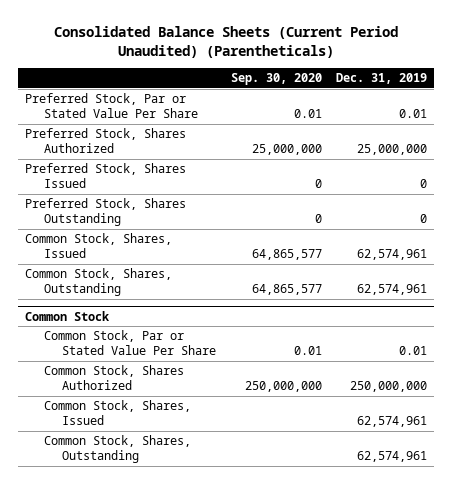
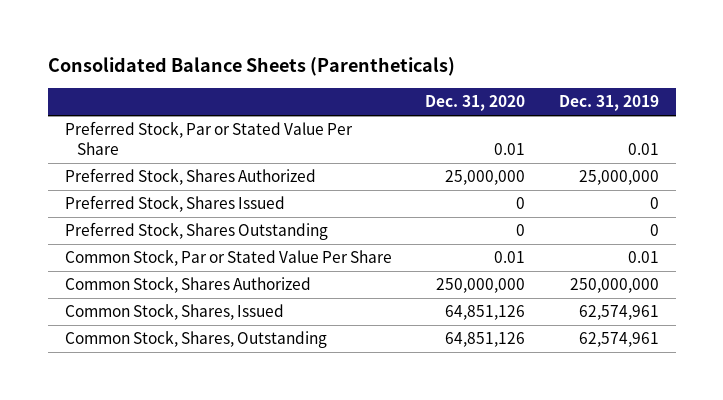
[53,25,398,58] Consolidated Balance Sheets (Current Period Unaudited) (Parentheticals) -> [47,57,455,77] Consolidated Balance Sheets (Parentheticals)
[230,73,322,86] Sep. 30, 2020 -> none
none -> [425,95,526,112] Dec. 31, 2020
[24,233,172,259] Common Stock, Shares, Issued -> none
[24,268,172,297] Common Stock, Shares, Outstanding -> none
[24,310,110,321] Common Stock -> none

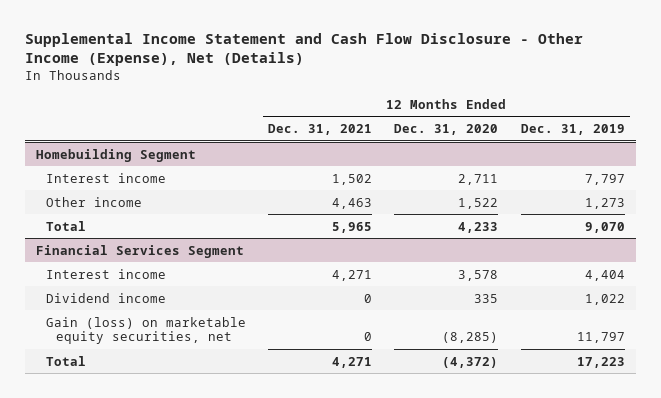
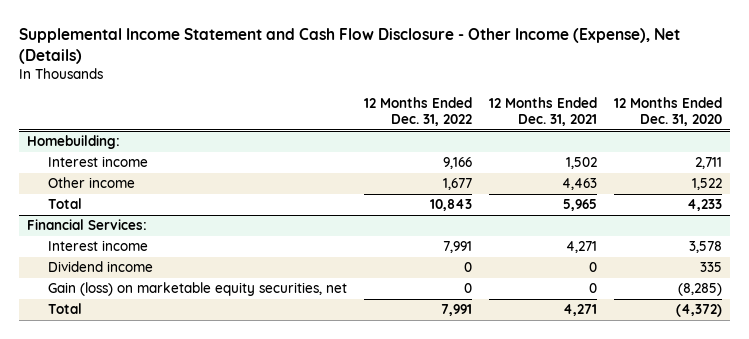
[520,124,625,136] Dec. 31, 2019 -> none
none -> [363,96,472,127] 12 Months Ended Dec. 31, 2022
[35,148,196,162] Homebuilding Segment -> [27,135,121,150] Homebuilding:
[35,244,244,258] Financial Services Segment -> [27,219,148,231] Financial Services:

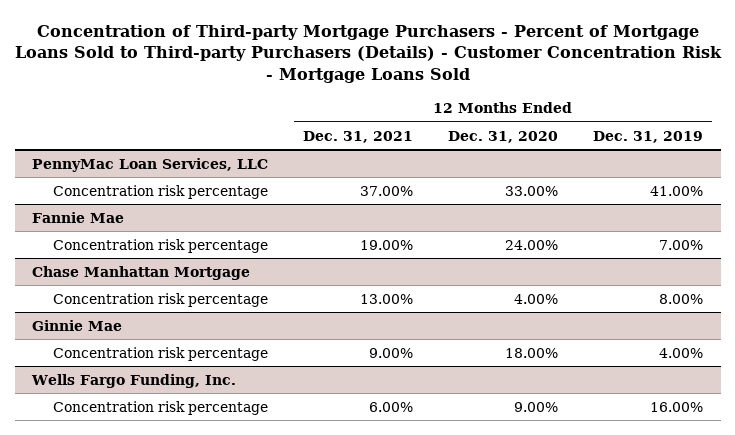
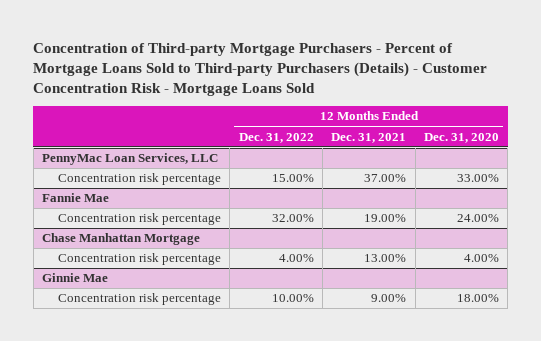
[593,130,704,143] Dec. 31, 2019 -> none
none -> [238,132,314,143] Dec. 31, 2022
[31,373,237,388] Wells Fargo Funding, Inc. -> none
[52,400,268,415] Concentration risk percentage -> none

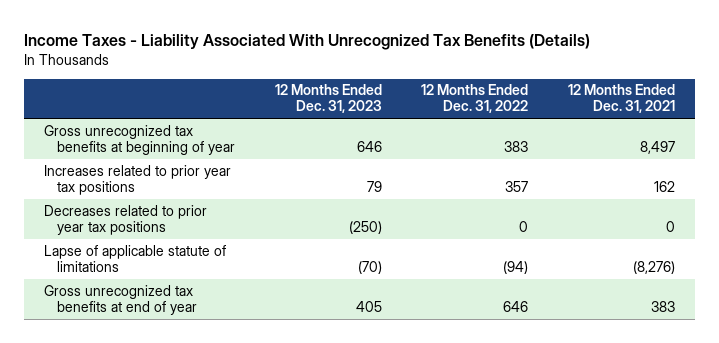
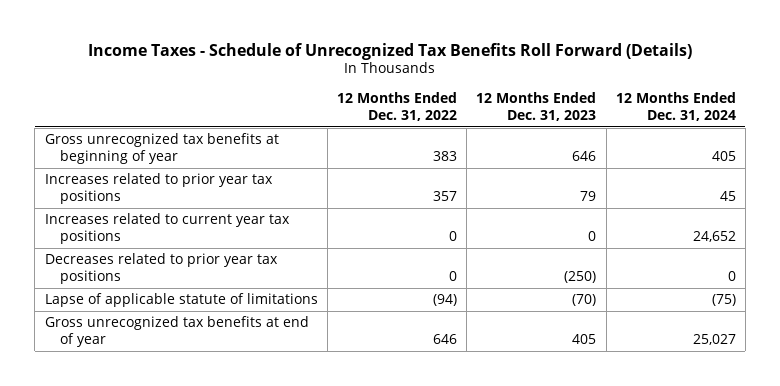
[24,33,591,50] Income Taxes - Liability Associated With Unrecognized Tax Benefits (Details) -> [88,42,693,60] Income Taxes - Schedule of Unrecognized Tax Benefits Roll Forward (Details)
[567,84,675,114] 12 Months Ended Dec. 31, 2021 -> none
none -> [615,91,736,121] 12 Months Ended Dec. 31, 2024
none -> [44,213,290,245] Increases related to current year tax positions

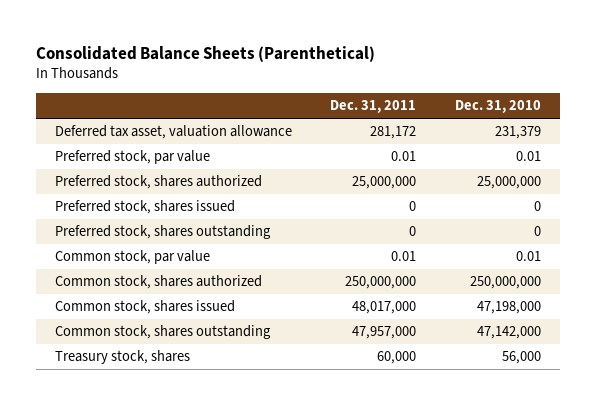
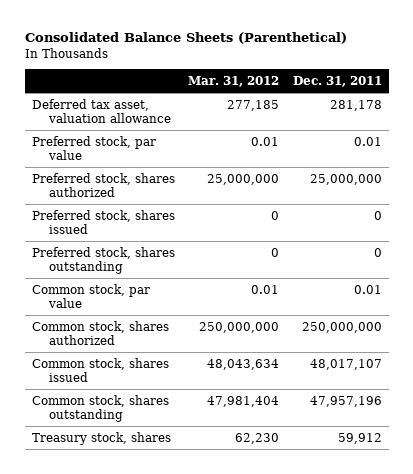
[454,100,541,114] Dec. 31, 2010 -> none
none -> [188,75,280,87] Mar. 31, 2012
[370,126,417,140] 281,172 -> [329,99,382,111] 281,178
[352,301,417,315] 48,017,000 -> [309,358,382,370] 48,017,107
[352,326,417,340] 47,957,000 -> [309,395,382,407] 47,957,196
[377,351,417,365] 60,000 -> [337,432,382,444] 59,912

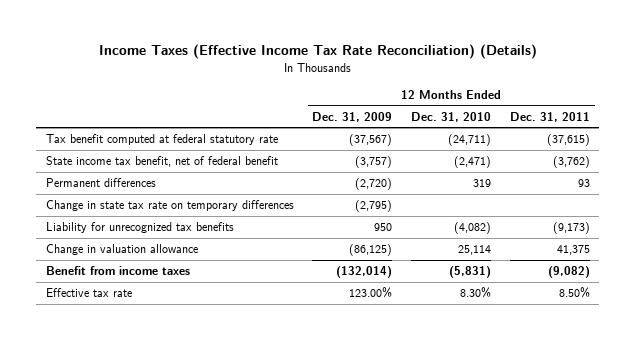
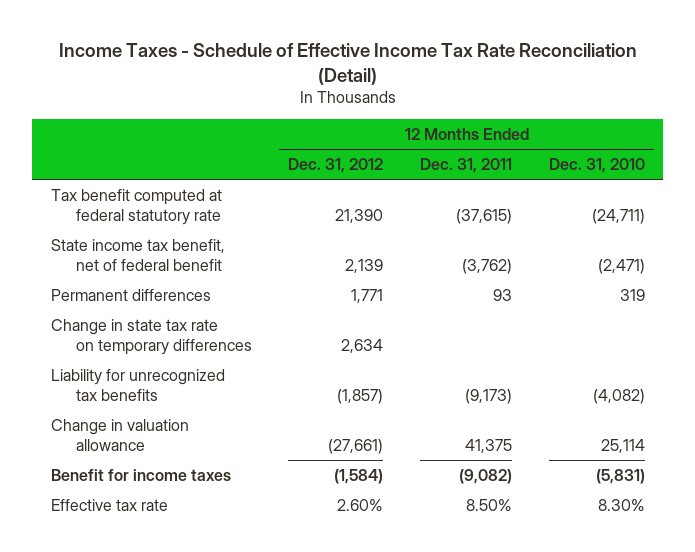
[98,44,537,60] Income Taxes (Effective Income Tax Rate Reconciliation) (Details) -> [58,43,637,85] Income Taxes - Schedule of Effective Income Tax Rate Reconciliation (Detail)
[312,111,393,122] Dec. 31, 2009 -> none
none -> [288,158,384,174] Dec. 31, 2012
[45,266,190,276] Benefit from income taxes -> [50,468,231,481] Benefit for income taxes

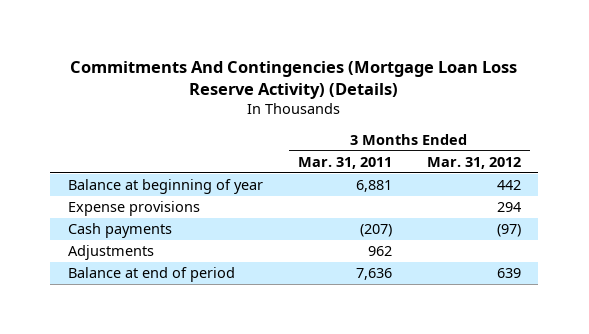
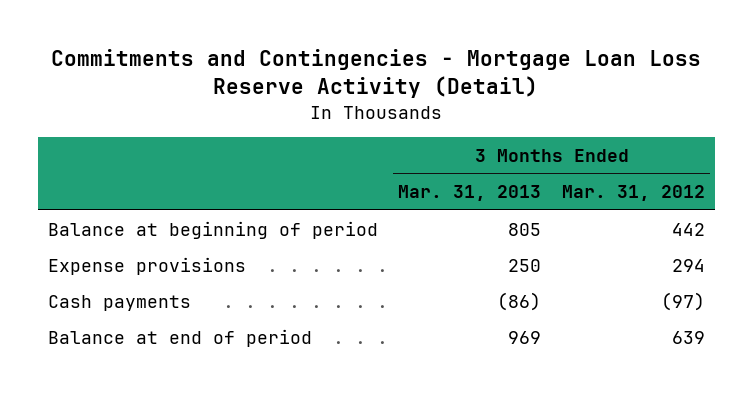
[70,60,518,99] Commitments And Contingencies (Mortgage Loan Loss Reserve Activity) (Details) -> [51,49,702,99] Commitments and Contingencies - Mortgage Loan Loss Reserve Activity (Detail)
[297,156,392,169] Mar. 31, 2011 -> none
none -> [398,185,542,202] Mar. 31, 2013
[67,179,263,195] Balance at beginning of year -> [48,220,379,239] Balance at beginning of period
[67,245,154,261] Adjustments -> none

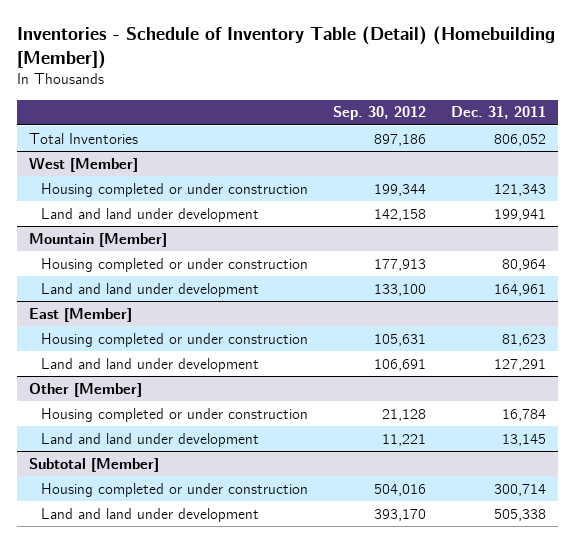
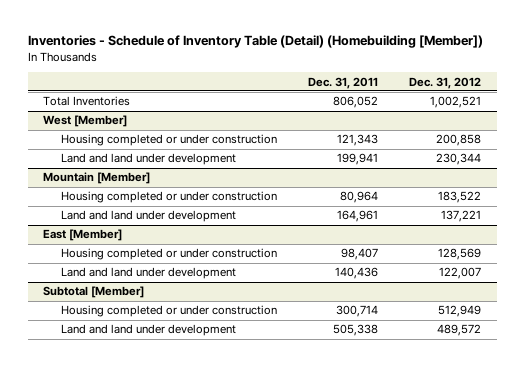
[333,106,427,121] Sep. 30, 2012 -> none
none -> [409,76,482,89] Dec. 31, 2012
[29,382,143,397] Other [Member] -> none
[41,407,309,422] Housing completed or under construction -> none
[41,432,260,447] Land and land under development -> none
[502,333,547,346] 81,623 -> [341,248,379,261] 98,407
[494,358,547,371] 127,291 -> [335,267,379,280] 140,436

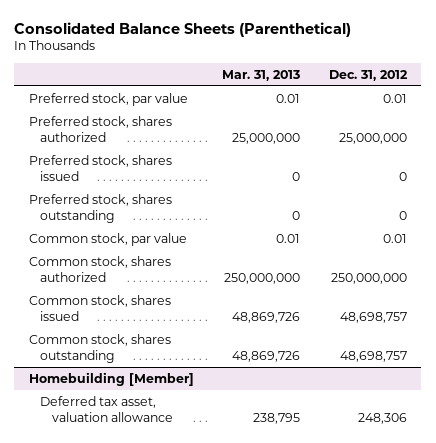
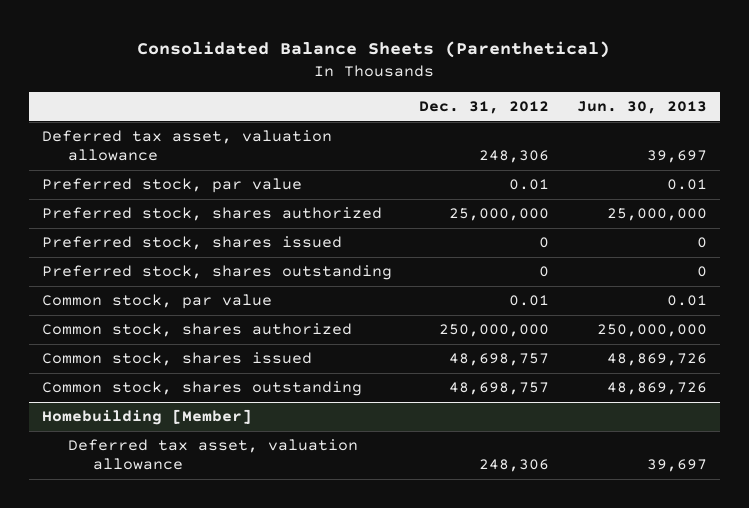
[222,69,301,81] Mar. 31, 2013 -> none
none -> [576,101,707,115] Jun. 30, 2013
none -> [42,130,333,162] Deferred tax asset, valuation allowance

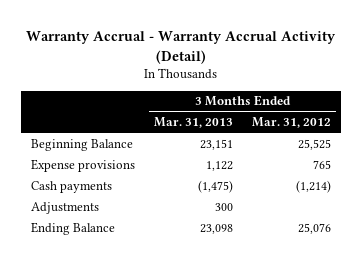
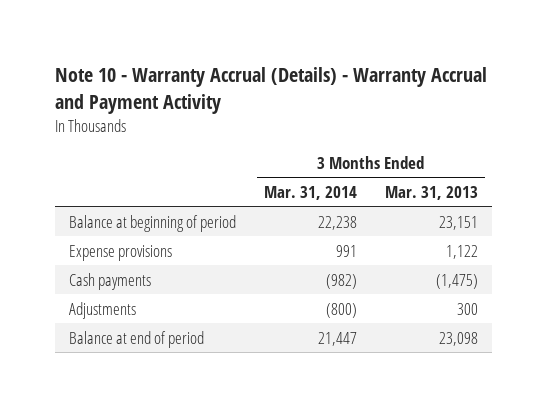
[26,31,337,64] Warranty Accrual - Warranty Accrual Activity (Detail) -> [55,66,488,114] Note 10 - Warranty Accrual (Details) - Warranty Accrual and Payment Activity
[252,117,332,129] Mar. 31, 2012 -> none
none -> [264,186,358,201] Mar. 31, 2014
[30,138,133,151] Beginning Balance -> [69,214,237,232] Balance at beginning of period
[30,221,115,235] Ending Balance -> [69,330,205,348] Balance at end of period

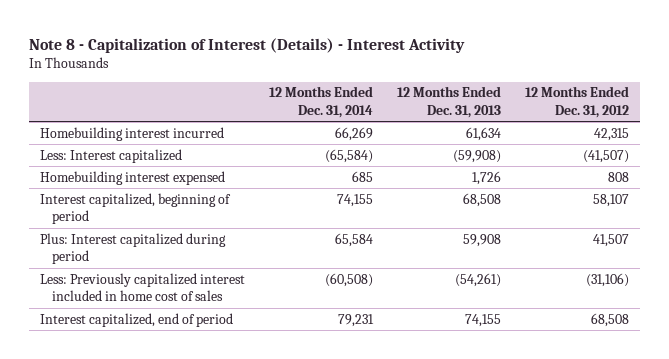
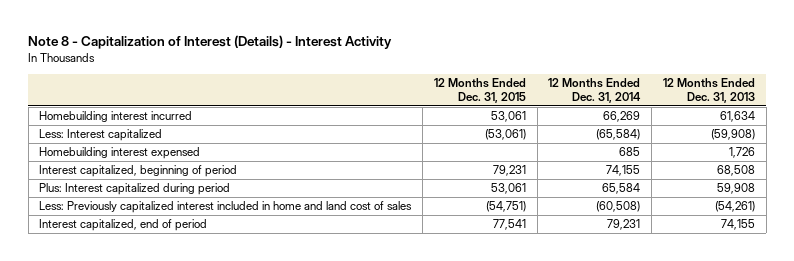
[524,86,629,118] 12 Months Ended Dec. 31, 2012 -> none
none -> [433,78,526,103] 12 Months Ended Dec. 31, 2015
[40,272,246,302] Less: Previously capitalized interest included in home cost of sales -> [39,201,413,214] Less: Previously capitalized interest included in home and land cost of sales

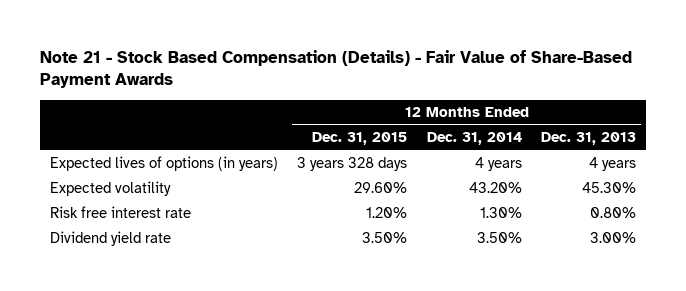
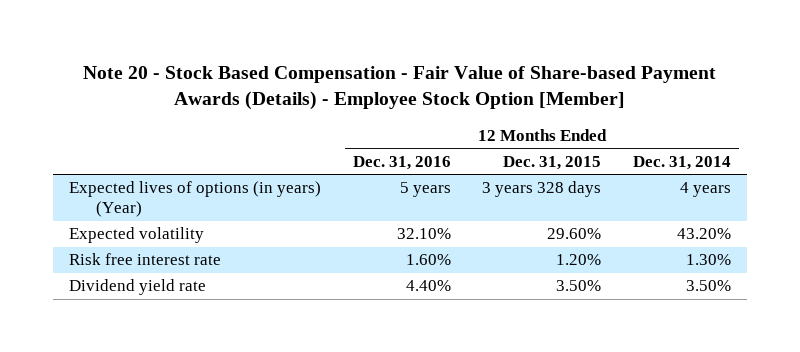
[40,49,633,89] Note 21 - Stock Based Compensation (Details) - Fair Value of Share-Based Payment Awards -> [82,66,716,111] Note 20 - Stock Based Compensation - Fair Value of Share-based Payment Awards (Details) - Employee Stock Option [Member]
[541,132,637,146] Dec. 31, 2013 -> none
none -> [352,155,451,170] Dec. 31, 2016
[49,156,278,172] Expected lives of options (in years) -> [68,181,321,218] Expected lives of options (in years) (Year)

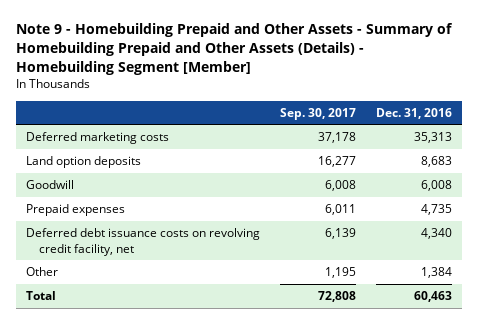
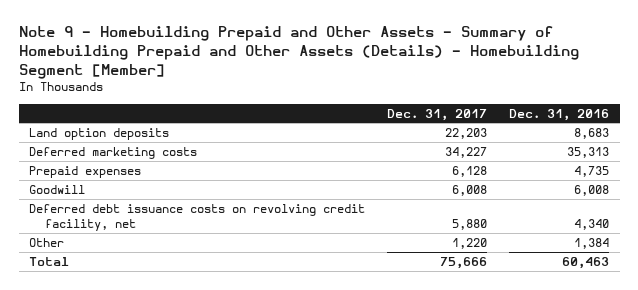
[279,107,356,120] Sep. 30, 2017 -> none
none -> [387,108,488,121] Dec. 31, 2017
[25,132,169,145] Deferred marketing costs -> [29,146,198,159] Deferred marketing costs
[25,180,74,190] Goodwill -> [29,184,86,194] Goodwill

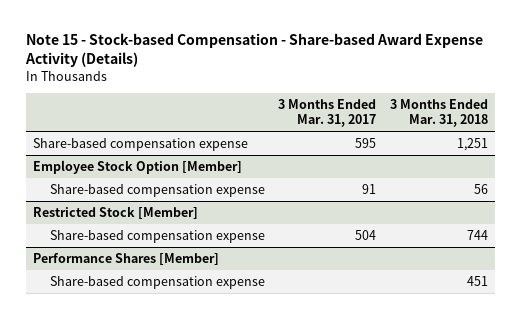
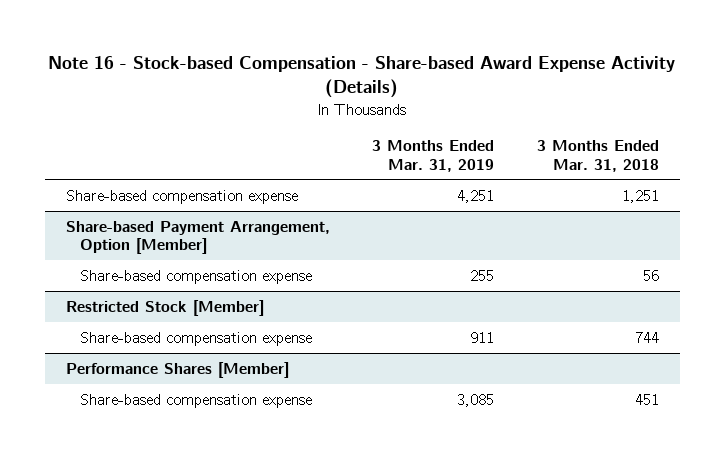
[25,33,484,68] Note 15 - Stock-based Compensation - Share-based Award Expense Activity (Details) -> [48,56,676,99] Note 16 - Stock-based Compensation - Share-based Award Expense Activity (Details)
[278,98,377,128] 3 Months Ended Mar. 31, 2017 -> none
none -> [372,140,495,172] 3 Months Ended Mar. 31, 2019
[32,159,242,174] Employee Stock Option [Member] -> [65,220,330,255] Share-based Payment Arrangement, Option [Member]

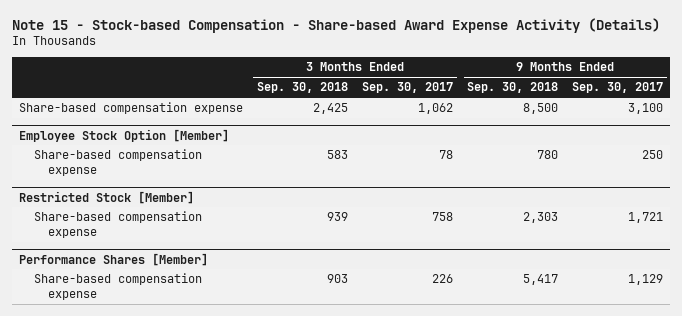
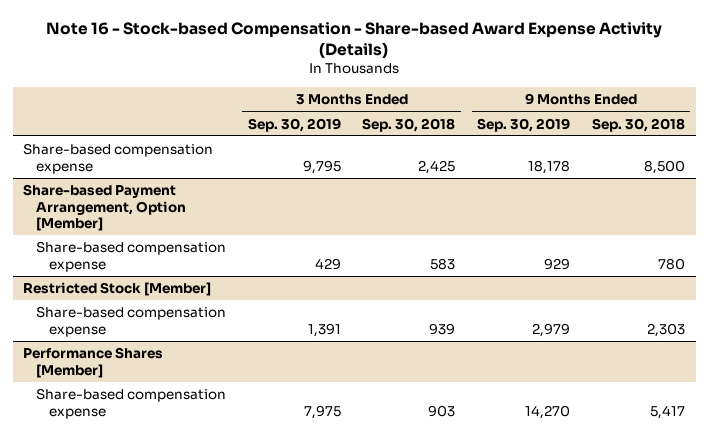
[11,17,660,33] Note 15 - Stock-based Compensation - Share-based Award Expense Activity (Details) -> [46,21,663,58] Note 16 - Stock-based Compensation - Share-based Award Expense Activity (Details)
[361,82,453,94] Sep. 30, 2017 -> none
[572,82,664,94] Sep. 30, 2017 -> none
none -> [247,117,341,132] Sep. 30, 2019
none -> [477,117,571,132] Sep. 30, 2019
[18,128,229,142] Employee Stock Option [Member] -> [23,184,187,232] Share-based Payment Arrangement, Option [Member]

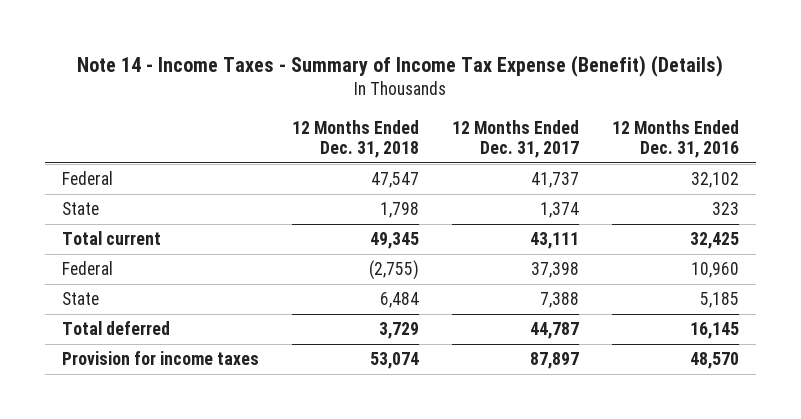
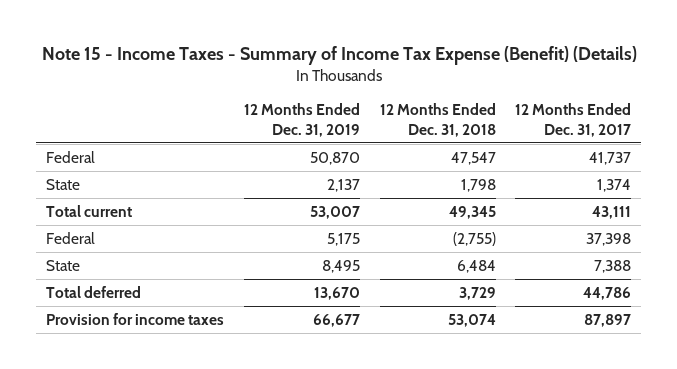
[77,54,724,77] Note 14 - Income Taxes - Summary of Income Tax Expense (Benefit) (Details) -> [41,45,637,65] Note 15 - Income Taxes - Summary of Income Tax Expense (Benefit) (Details)
[611,119,739,158] 12 Months Ended Dec. 31, 2016 -> none
none -> [243,103,360,137] 12 Months Ended Dec. 31, 2019
[529,322,579,340] 44,787 -> [583,286,632,300] 44,786

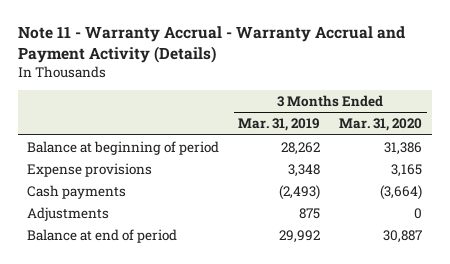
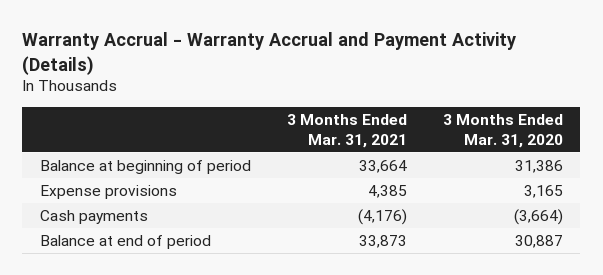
[17,26,405,64] Note 11 - Warranty Accrual - Warranty Accrual and Payment Activity (Details) -> [22,32,517,75] Warranty Accrual - Warranty Accrual and Payment Activity (Details)
[238,118,321,132] Mar. 31, 2019 -> none
none -> [286,114,407,148] 3 Months Ended Mar. 31, 2021
[27,206,110,221] Adjustments -> none

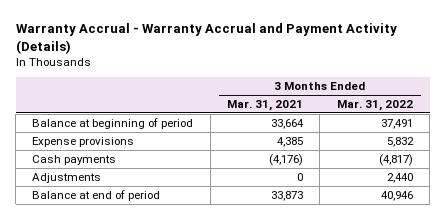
[442,114,563,148] 3 Months Ended Mar. 31, 2020 -> none
none -> [336,99,413,111] Mar. 31, 2022
none -> [32,172,102,183] Adjustments

